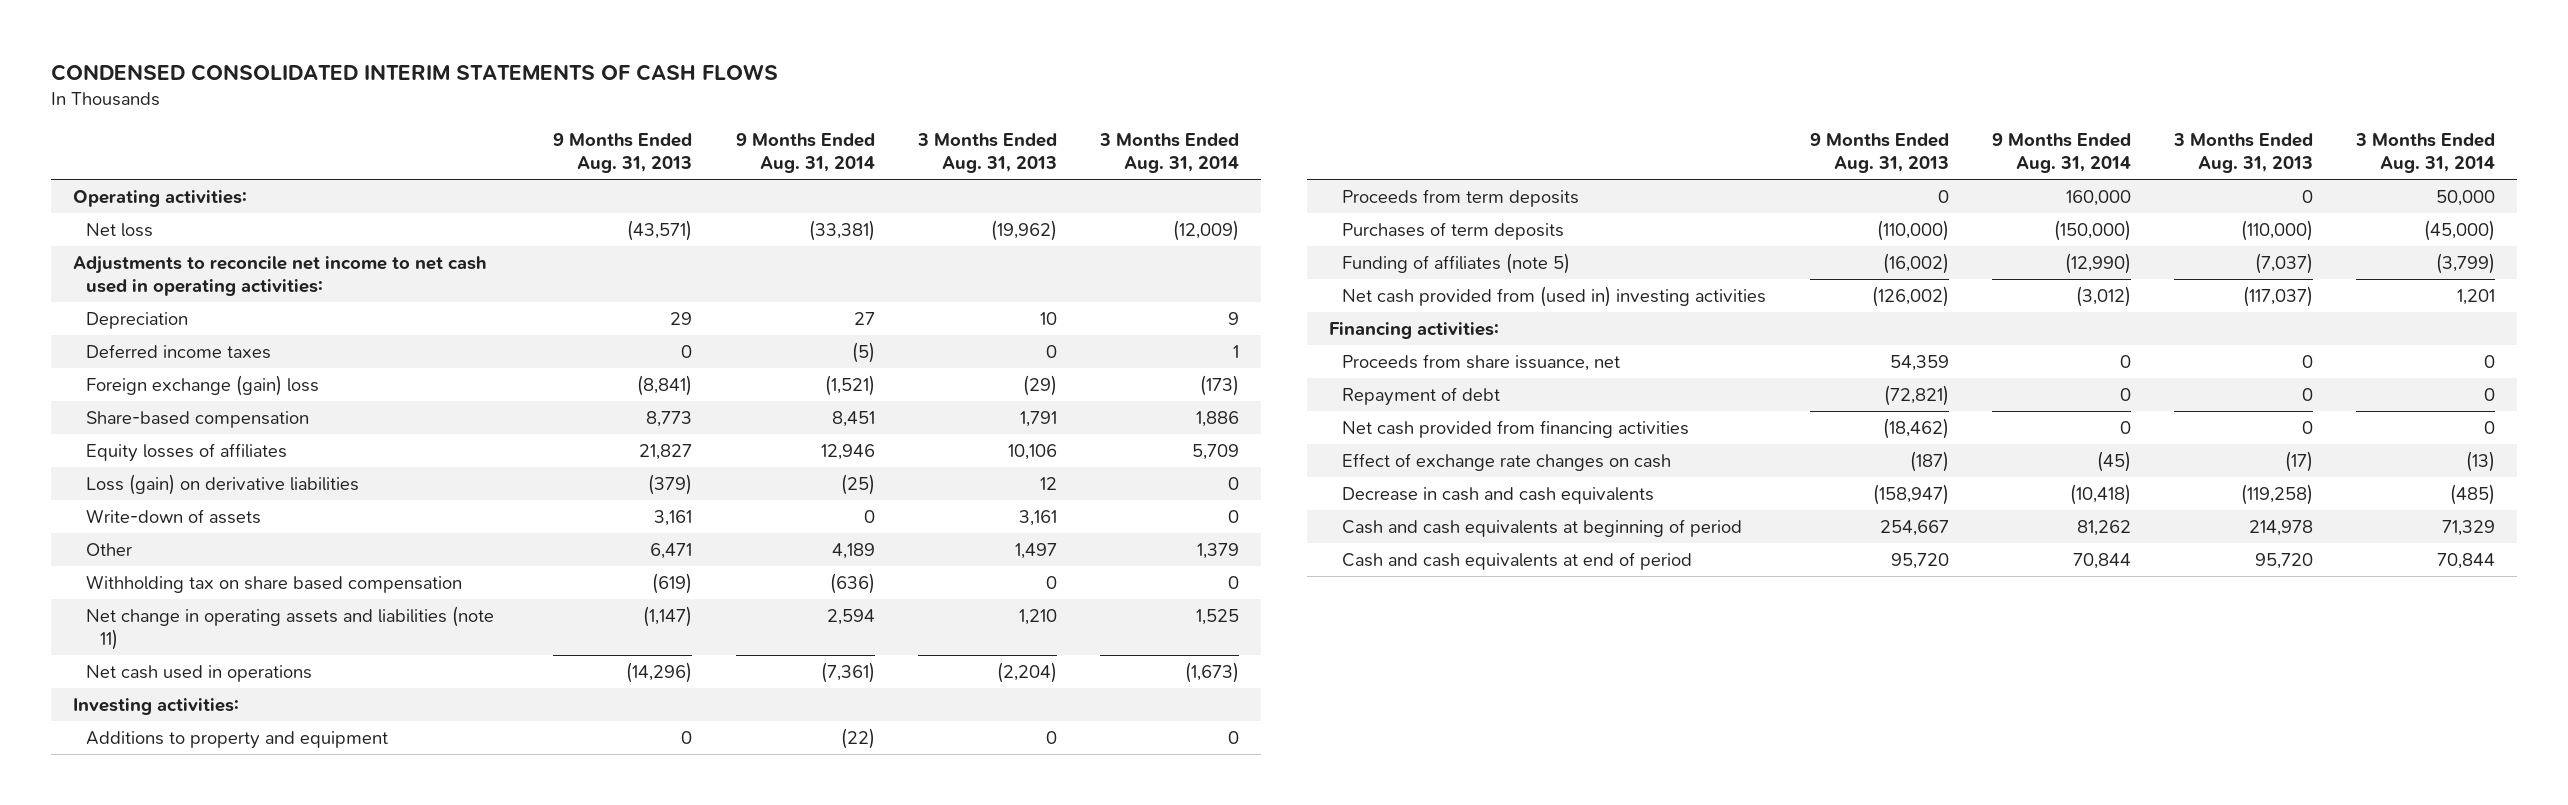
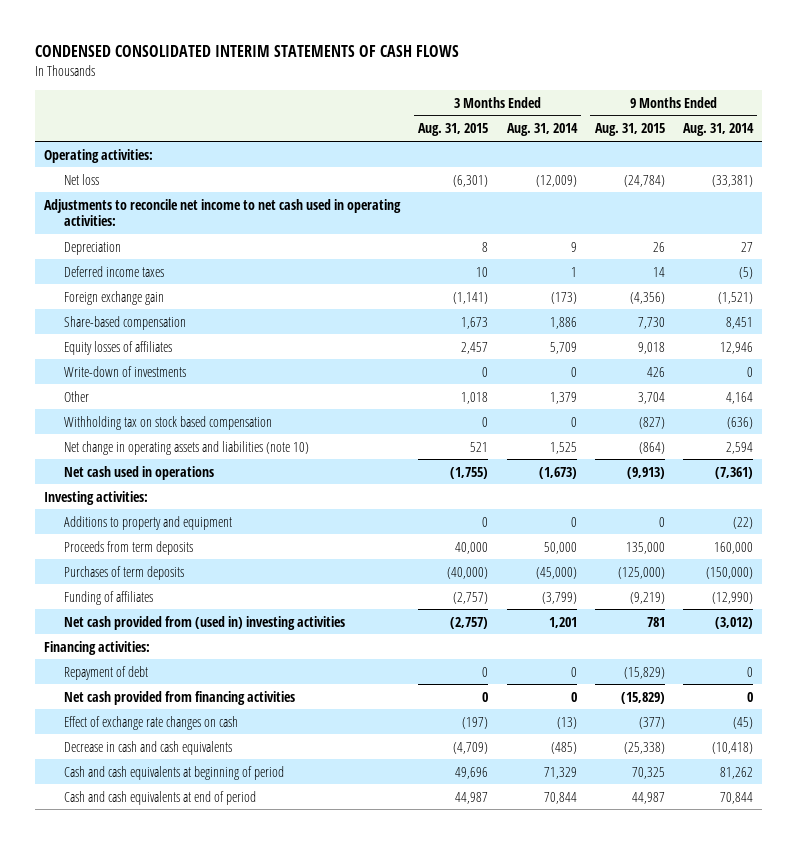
[553,133,693,174] 9 Months Ended Aug. 31, 2013 -> none
[916,133,1057,174] 3 Months Ended Aug. 31, 2013 -> none
none -> [418,123,489,137] Aug. 31, 2015
none -> [594,123,665,137] Aug. 31, 2015
[86,374,320,396] Foreign exchange (gain) loss -> [63,290,164,305] Foreign exchange gain
[86,473,360,495] Loss (gain) on derivative liabilities -> none
[86,508,262,524] Write-down of assets -> [63,365,186,377] Write-down of investments
[831,542,875,559] 4,189 -> [725,391,753,404] 4,164
[86,574,463,593] Withholding tax on share based compensation -> [63,415,272,430] Withholding tax on stock based compensation
[86,605,495,650] Net change in operating assets and liabilities (note 11) -> [63,440,309,455] Net change in operating assets and liabilities (note 10)
[1342,252,1571,274] Funding of affiliates (note 5) -> [63,590,153,605] Funding of affiliates
[1342,353,1621,371] Proceeds from share issuance, net -> none

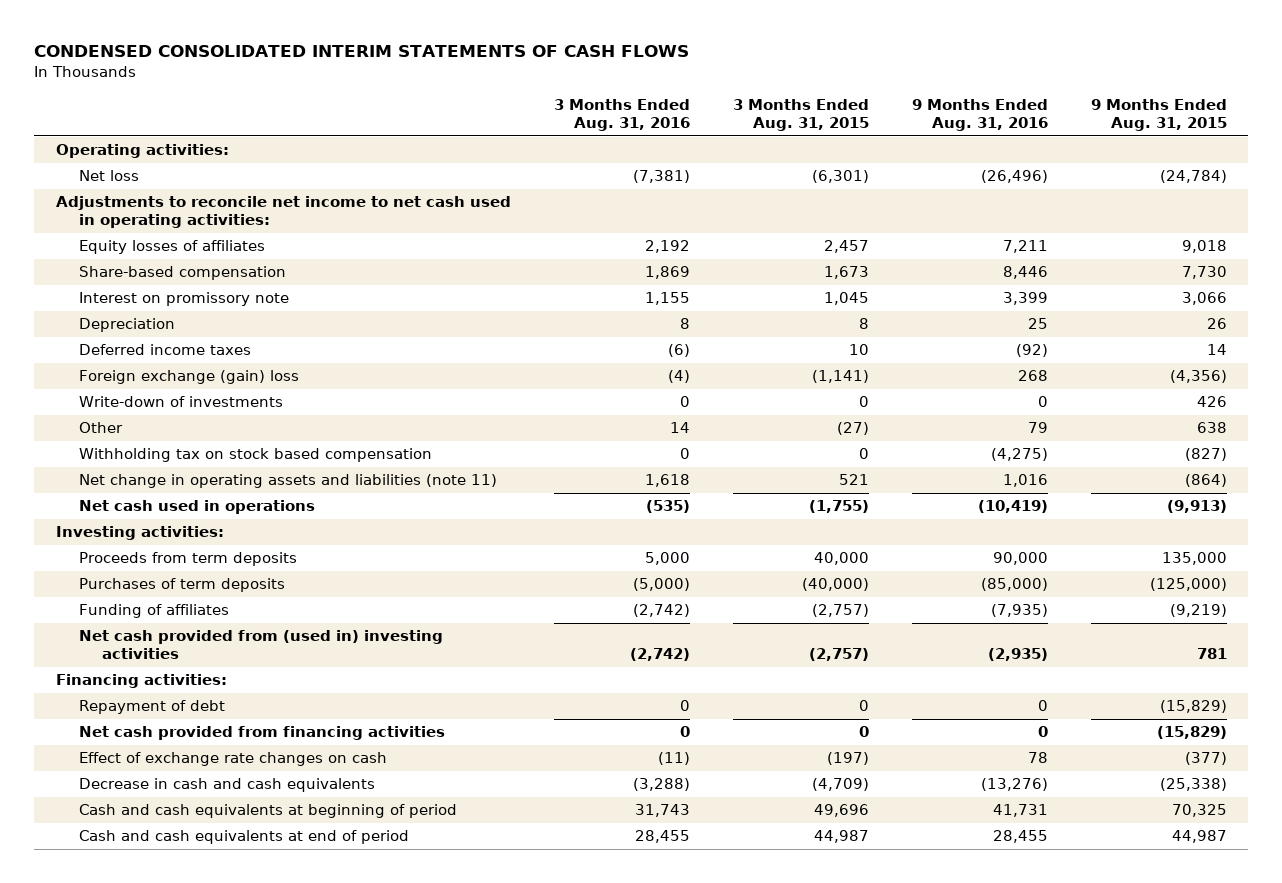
[506,123,578,137] Aug. 31, 2014 -> none
[682,123,754,137] Aug. 31, 2014 -> none
none -> [553,99,690,132] 3 Months Ended Aug. 31, 2016
none -> [911,99,1048,132] 9 Months Ended Aug. 31, 2016
[63,340,172,355] Equity losses of affiliates -> [78,240,265,255] Equity losses of affiliates
[63,315,186,330] Share-based compensation -> [78,266,286,281] Share-based compensation
none -> [78,292,289,307] Interest on promissory note
[63,290,164,305] Foreign exchange gain -> [78,370,299,385] Foreign exchange (gain) loss
[461,391,489,404] 1,018 -> [836,422,869,436] (27)
[637,391,665,404] 3,704 -> [1196,422,1227,434] 638
[63,440,309,455] Net change in operating assets and liabilities (note 10) -> [78,474,497,489] Net change in operating assets and liabilities (note 11)
[63,515,232,530] Additions to property and equipment -> none

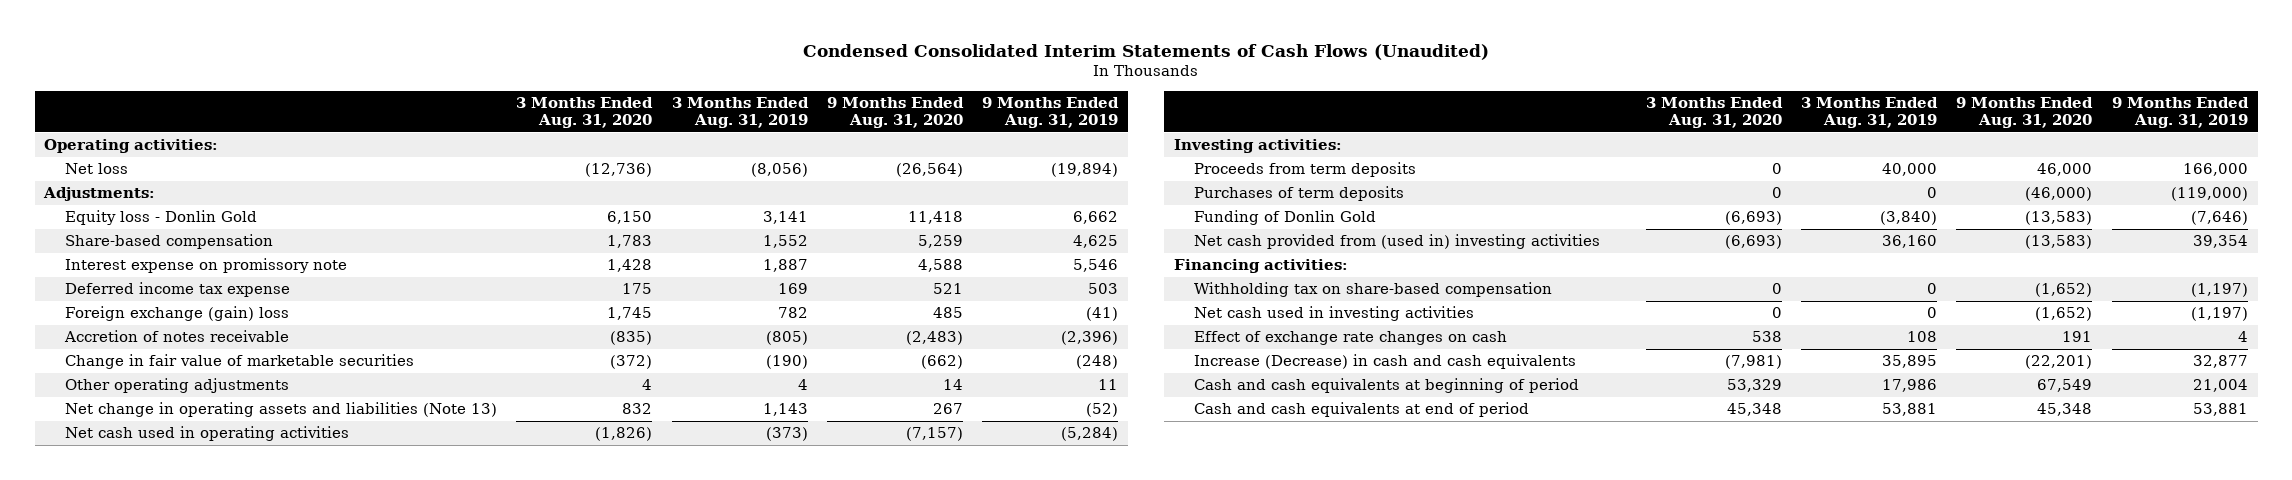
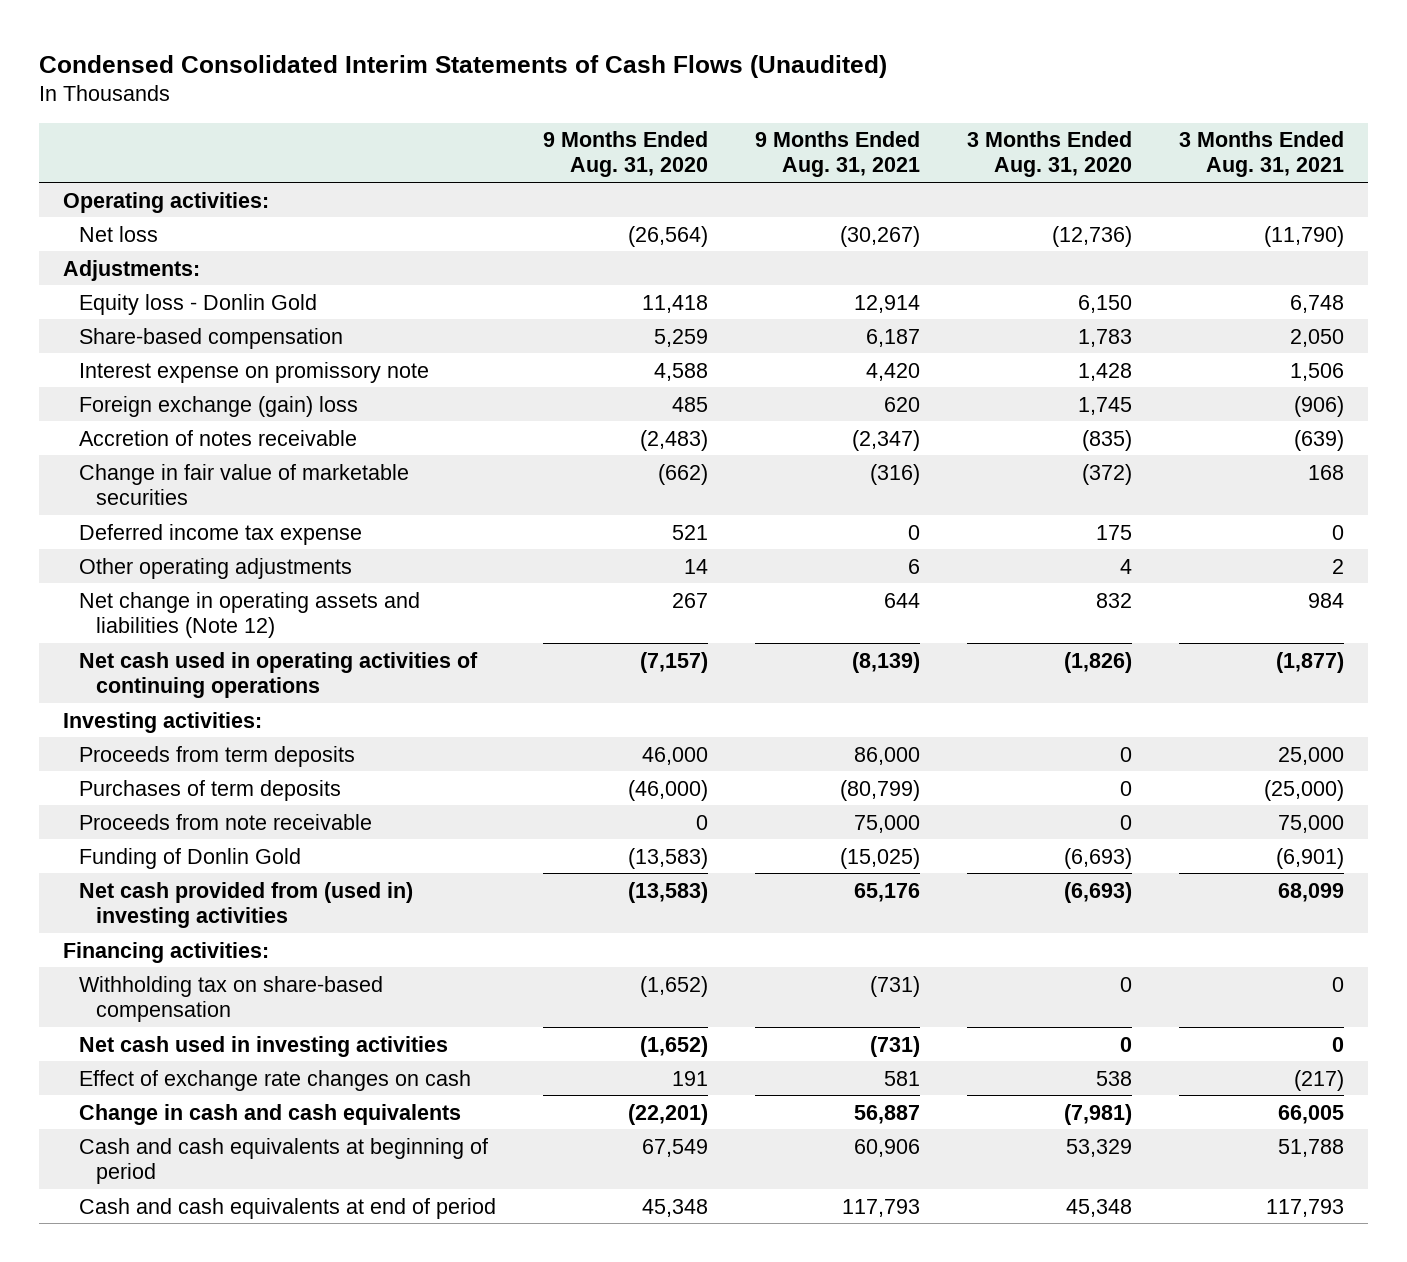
[671,97,809,128] 3 Months Ended Aug. 31, 2019 -> none
[982,97,1120,128] 9 Months Ended Aug. 31, 2019 -> none
none -> [755,131,921,178] 9 Months Ended Aug. 31, 2021
none -> [1179,131,1345,178] 3 Months Ended Aug. 31, 2021
[64,282,290,298] Deferred income tax expense -> [79,523,363,545] Deferred income tax expense
[64,402,497,418] Net change in operating assets and liabilities (Note 13) -> [79,591,421,638] Net change in operating assets and liabilities (Note 12)
[64,426,349,442] Net cash used in operating activities -> [79,651,479,698] Net cash used in operating activities of continuing operations
none -> [79,813,373,830] Proceeds from note receivable
[1194,354,1577,370] Increase (Decrease) in cash and cash equivalents -> [79,1103,462,1125] Change in cash and cash equivalents

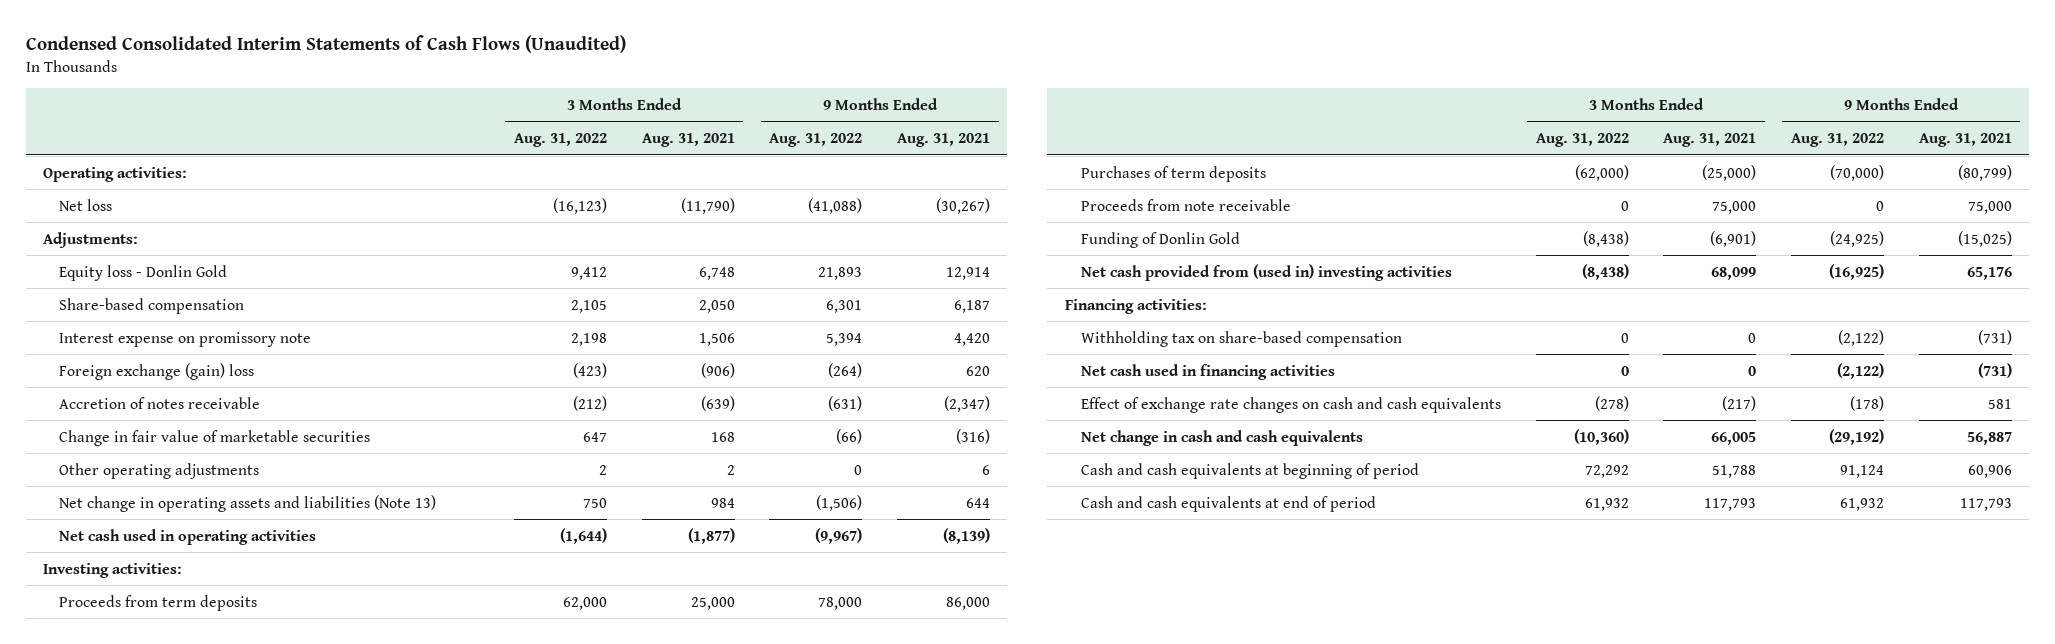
[543,131,709,178] 9 Months Ended Aug. 31, 2020 -> none
[967,131,1133,178] 3 Months Ended Aug. 31, 2020 -> none
none -> [513,132,607,147] Aug. 31, 2022
none -> [769,132,863,147] Aug. 31, 2022
[79,523,363,545] Deferred income tax expense -> none
[79,591,421,638] Net change in operating assets and liabilities (Note 12) -> [59,494,437,512] Net change in operating assets and liabilities (Note 13)
[79,651,479,698] Net cash used in operating activities of continuing operations -> [59,528,317,545] Net cash used in operating activities
[79,1035,449,1057] Net cash used in investing activities -> [1080,363,1335,380] Net cash used in financing activities
[79,1069,472,1091] Effect of exchange rate changes on cash -> [1080,396,1501,413] Effect of exchange rate changes on cash and cash equivalents
[79,1103,462,1125] Change in cash and cash equivalents -> [1080,429,1363,446] Net change in cash and cash equivalents

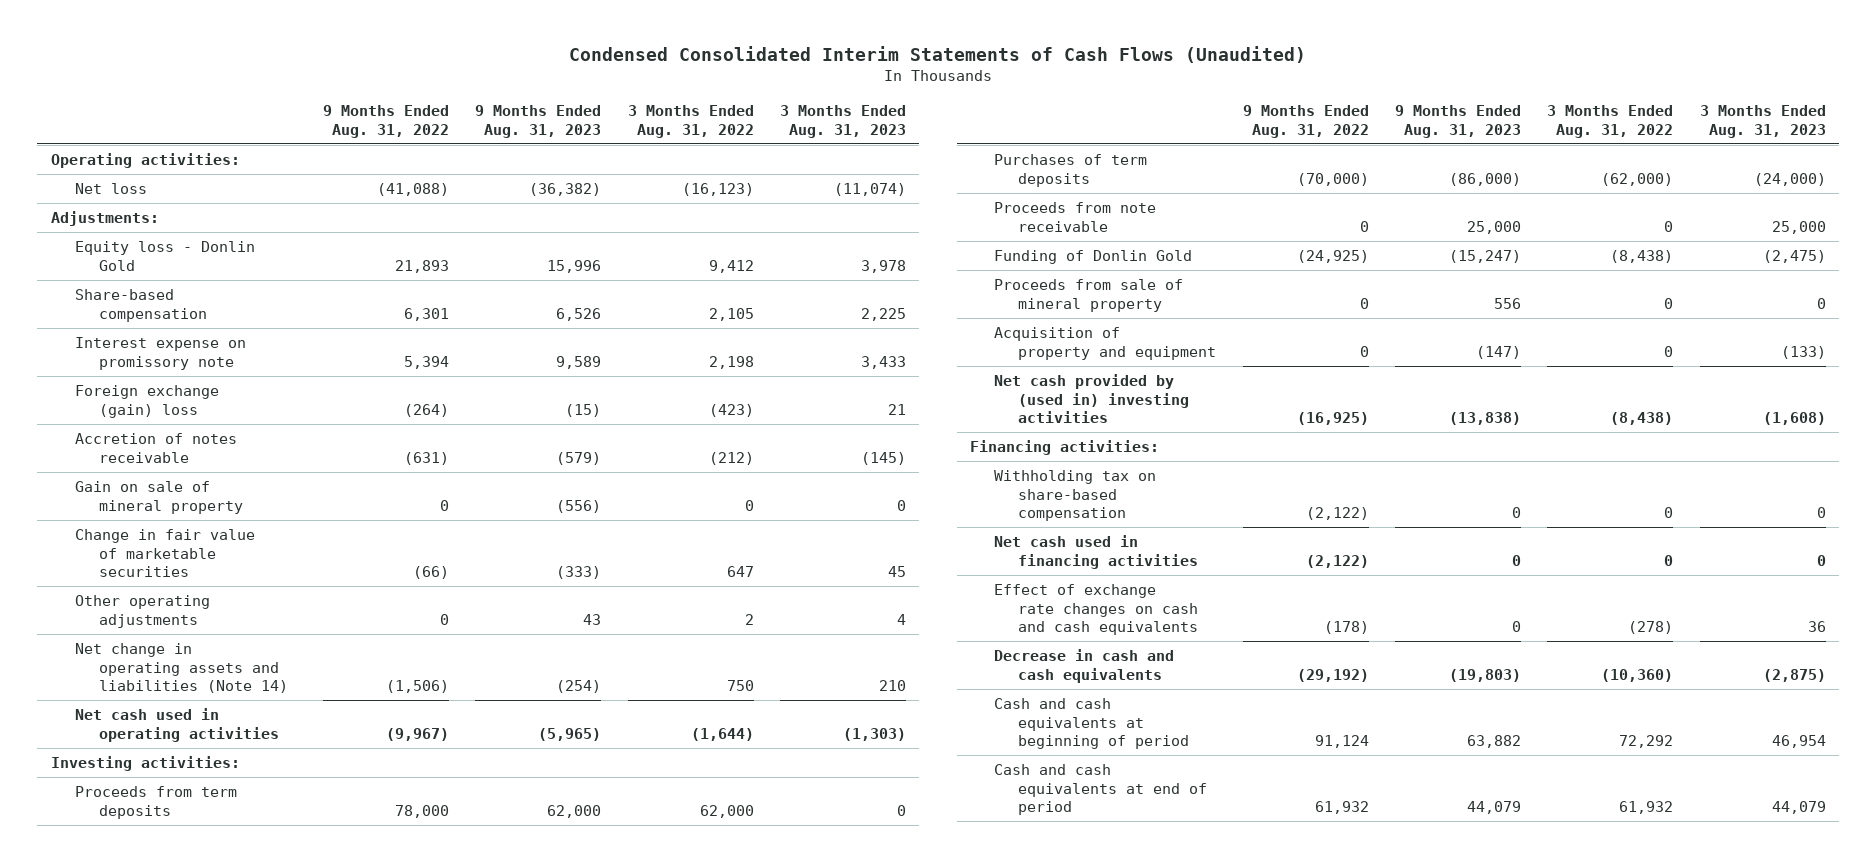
[641,132,735,147] Aug. 31, 2021 -> none
[897,132,991,147] Aug. 31, 2021 -> none
none -> [475,105,602,138] 9 Months Ended Aug. 31, 2023
none -> [779,105,906,138] 3 Months Ended Aug. 31, 2023
none -> [74,481,243,514] Gain on sale of mineral property
[59,494,437,512] Net change in operating assets and liabilities (Note 13) -> [74,643,288,694] Net change in operating assets and liabilities (Note 14)
none -> [994,279,1184,312] Proceeds from sale of mineral property
none -> [994,327,1217,360] Acquisition of property and equipment
[1080,263,1452,281] Net cash provided from (used in) investing activities -> [994,374,1190,424] Net cash provided by (used in) investing activities
[1080,429,1363,446] Net change in cash and cash equivalents -> [994,649,1175,683] Decrease in cash and cash equivalents

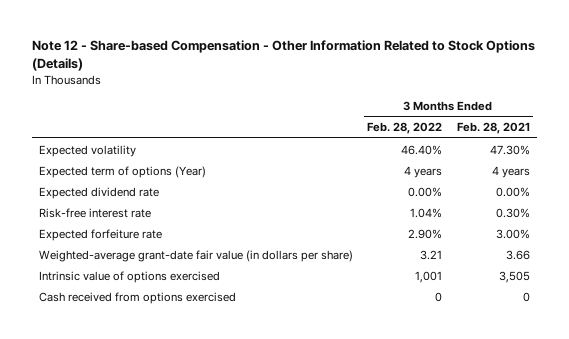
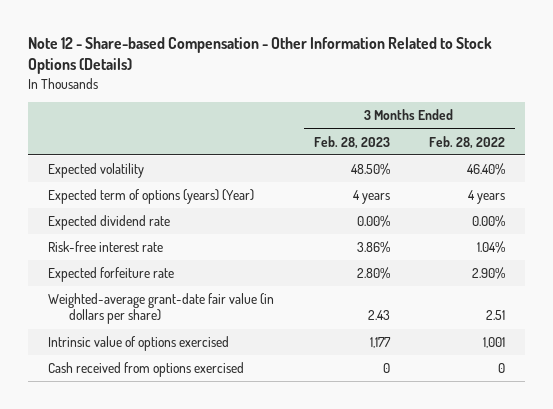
[456,122,530,135] Feb. 28, 2021 -> none
none -> [313,135,390,149] Feb. 28, 2023
[39,165,207,178] Expected term of options (Year) -> [47,189,254,205] Expected term of options (years) (Year)
[420,249,443,260] 3.21 -> [486,310,506,321] 2.51

